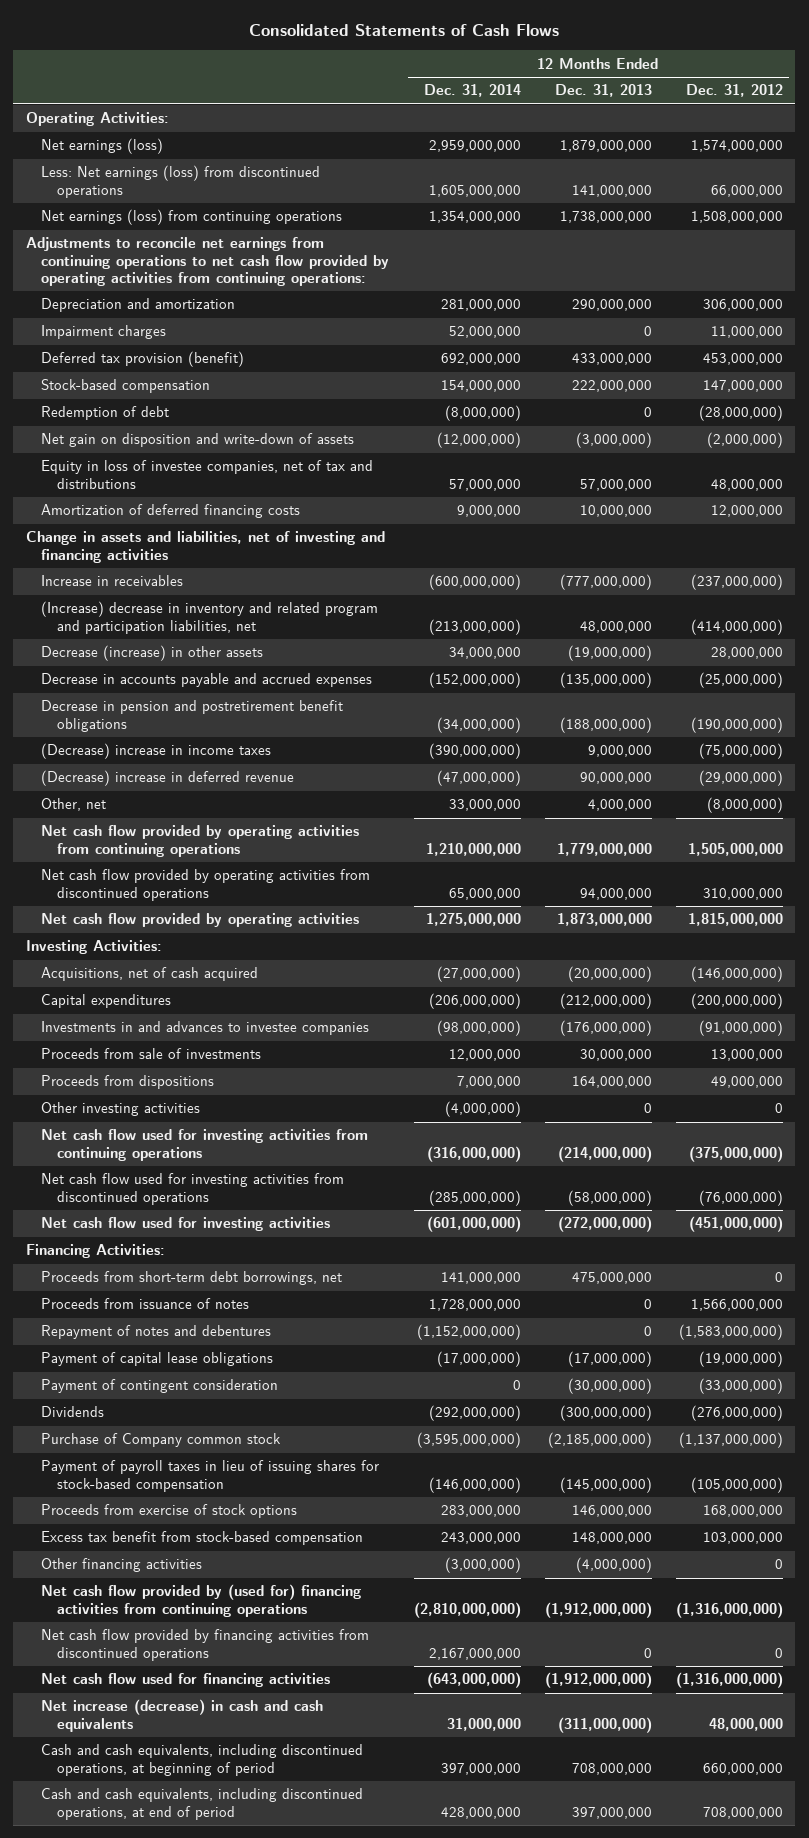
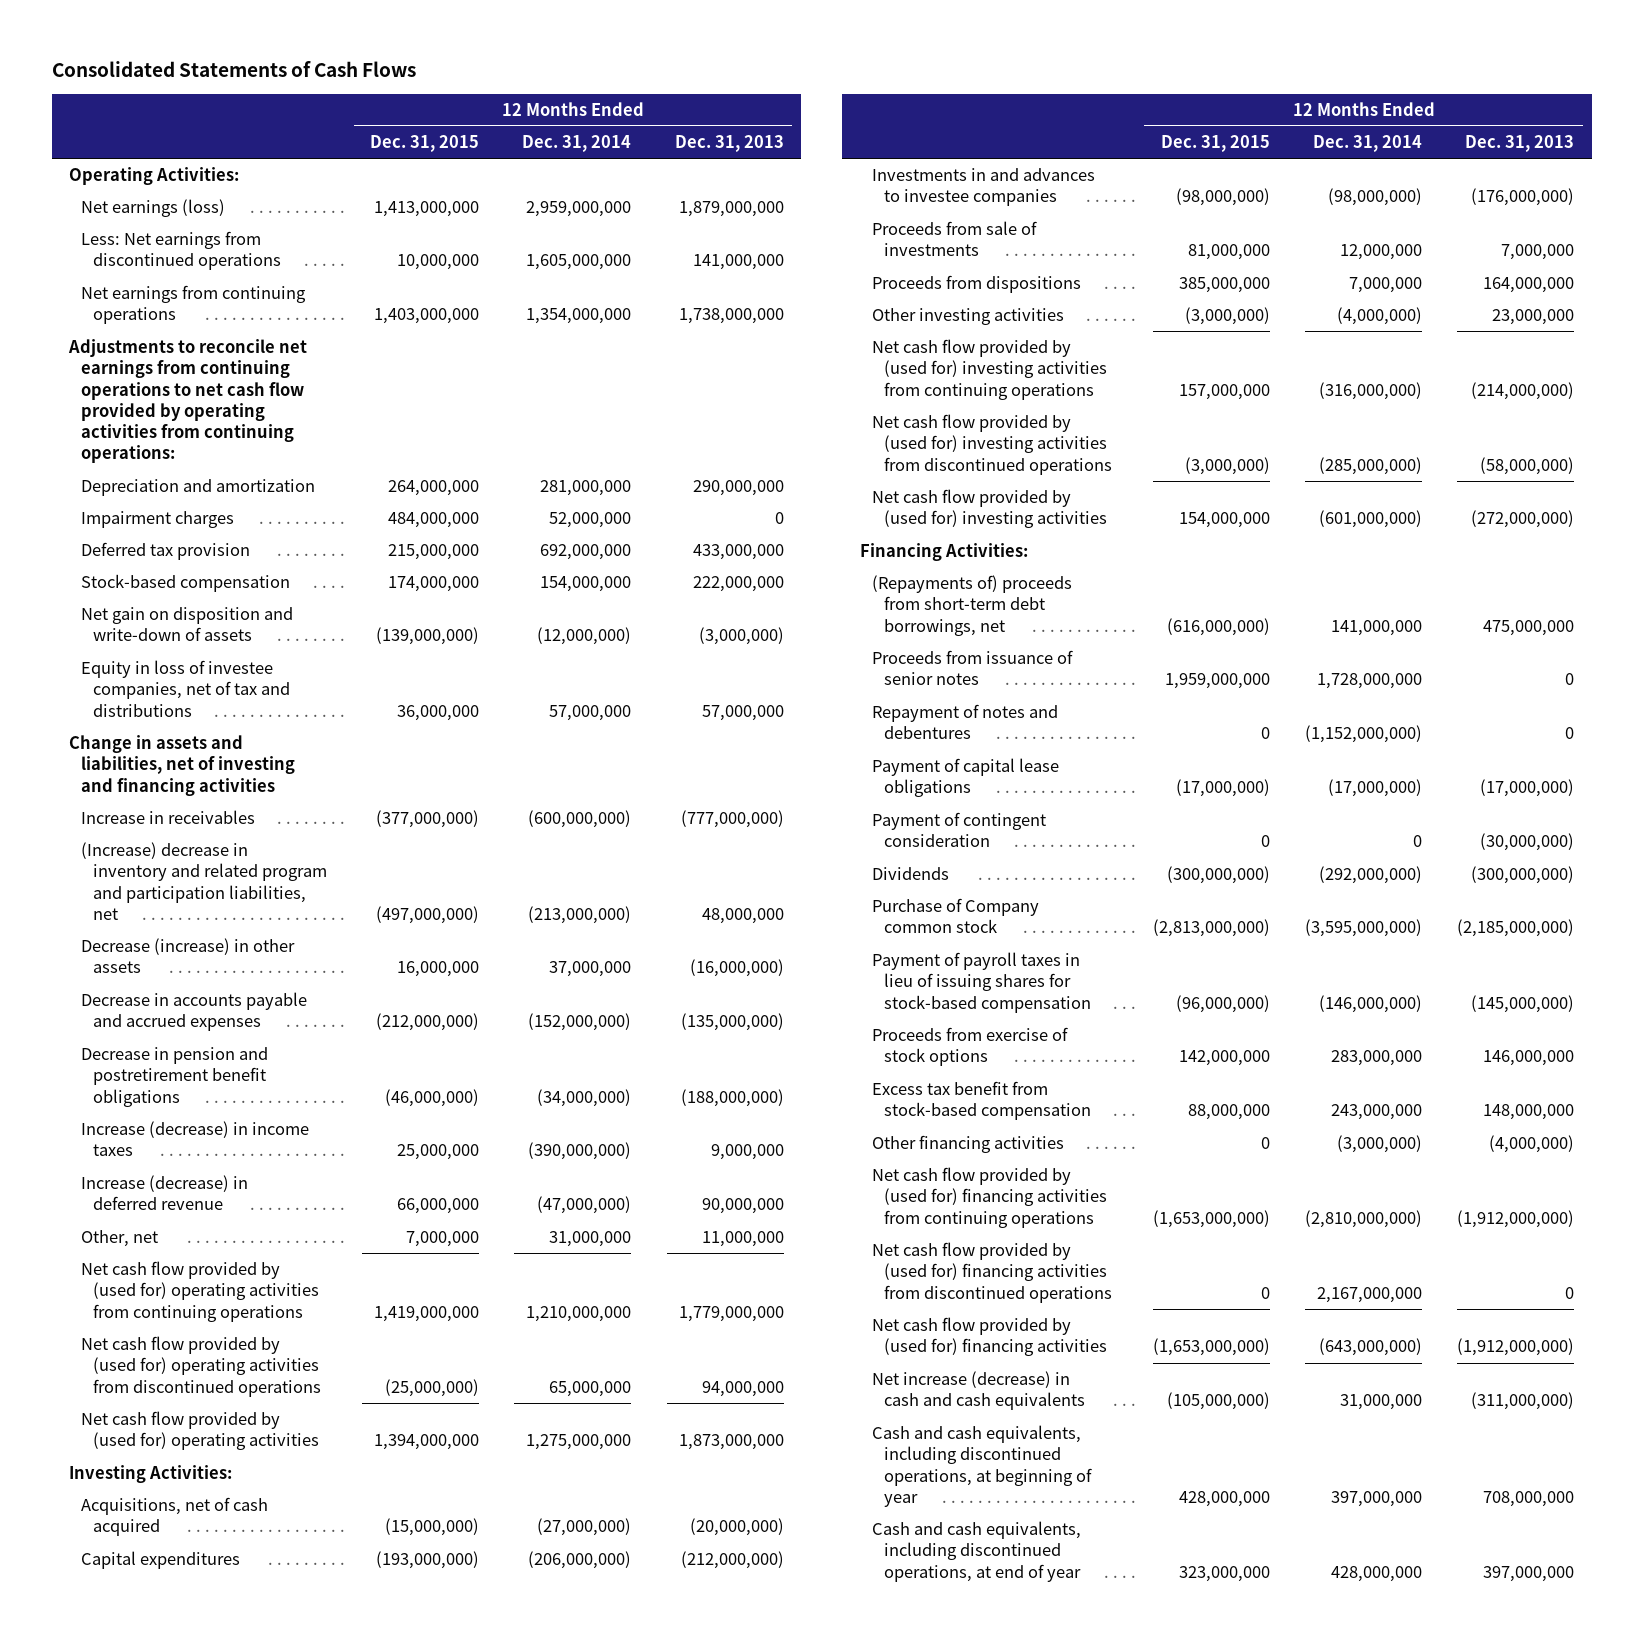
[686,84,784,98] Dec. 31, 2012 -> none
none -> [370,134,480,152] Dec. 31, 2015
[41,165,321,198] Less: Net earnings (loss) from discontinued operations -> [81,231,282,271] Less: Net earnings from discontinued operations
[41,209,343,226] Net earnings (loss) from continuing operations -> [81,285,307,325] Net earnings from continuing operations
[41,351,245,368] Deferred tax provision (benefit) -> [81,542,251,561] Deferred tax provision
[41,406,170,421] Redemption of debt -> none
[41,504,301,519] Amortization of deferred financing costs -> none
[448,647,521,660] 34,000,000 -> [549,961,632,978] 37,000,000
[567,645,652,662] (19,000,000) -> [689,959,784,978] (16,000,000)
[41,743,272,760] (Decrease) increase in income taxes -> [81,1121,310,1157] Increase (decrease) in income taxes
[41,770,295,787] (Decrease) increase in deferred revenue -> [81,1175,249,1211] Increase (decrease) in deferred revenue
[448,799,521,812] 33,000,000 -> [549,1231,632,1248] 31,000,000
[587,799,652,812] 4,000,000 -> [701,1231,784,1248] 11,000,000
[41,825,360,857] Net cash flow provided by operating activities from continuing operations -> [81,1261,320,1322] Net cash flow provided by (used for) operating activities from continuing operations
[41,869,371,901] Net cash flow provided by operating activities from discontinued operations -> [81,1336,322,1397] Net cash flow provided by (used for) operating activities from discontinued operations
[41,913,360,928] Net cash flow provided by operating activities -> [81,1411,320,1451] Net cash flow provided by (used for) operating activities
[579,1049,652,1062] 30,000,000 -> [1501,244,1575,261] 7,000,000
[643,1103,652,1114] 0 -> [1492,309,1575,326] 23,000,000
[41,1129,369,1161] Net cash flow used for investing activities from continuing operations -> [871,339,1108,400] Net cash flow provided by (used for) investing activities from continuing operations
[41,1173,345,1205] Net cash flow used for investing activities from discontinued operations -> [871,414,1113,475] Net cash flow provided by (used for) investing activities from discontinued operations
[41,1217,331,1232] Net cash flow used for investing activities -> [871,489,1108,529] Net cash flow provided by (used for) investing activities
[41,1271,343,1286] Proceeds from short-term debt borrowings, net -> [871,575,1072,636] (Repayments of) proceeds from short-term debt borrowings, net
[41,1298,250,1310] Proceeds from issuance of notes -> [871,650,1073,686] Proceeds from issuance of senior notes
[41,1629,370,1661] Net cash flow provided by financing activities from discontinued operations -> [871,1242,1113,1303] Net cash flow provided by (used for) financing activities from discontinued operations
[41,1673,331,1688] Net cash flow used for financing activities -> [871,1317,1108,1357] Net cash flow provided by (used for) financing activities
[41,1744,364,1776] Cash and cash equivalents, including discontinued operations, at beginning of period -> [871,1425,1093,1507] Cash and cash equivalents, including discontinued operations, at beginning of year
[41,1788,364,1820] Cash and cash equivalents, including discontinued operations, at end of period -> [871,1521,1082,1582] Cash and cash equivalents, including discontinued operations, at end of year

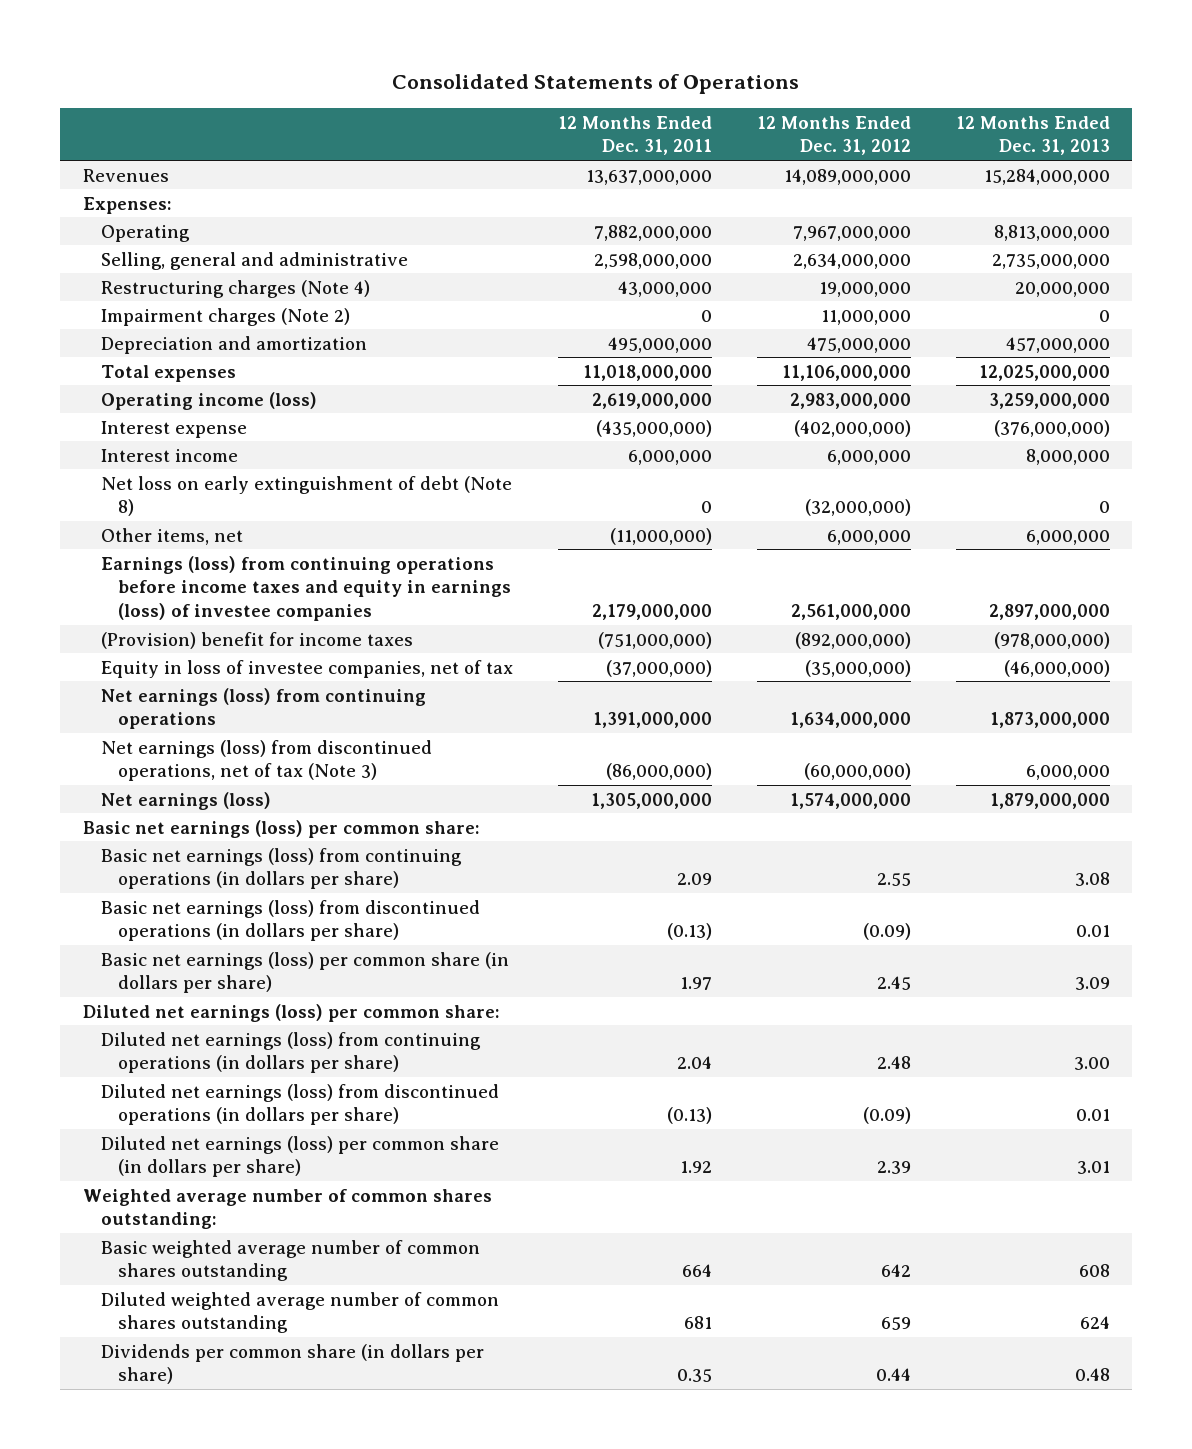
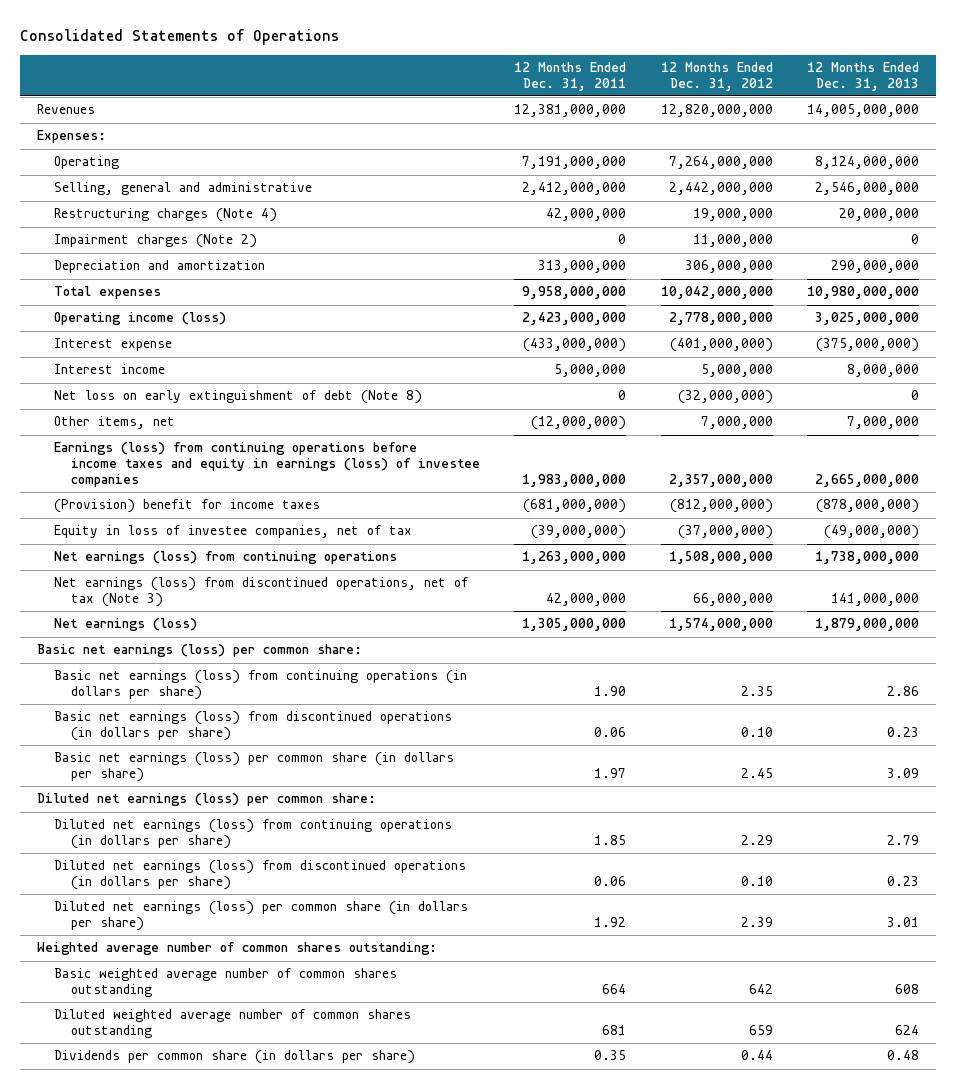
[585,169,712,185] 13,637,000,000 -> [514,104,627,118] 12,381,000,000
[783,168,911,185] 14,089,000,000 -> [660,104,773,118] 12,820,000,000
[983,168,1110,185] 15,284,000,000 -> [806,104,919,118] 14,005,000,000
[593,224,712,241] 7,882,000,000 -> [522,156,627,170] 7,191,000,000
[792,225,911,241] 7,967,000,000 -> [668,156,773,170] 7,264,000,000
[993,224,1110,241] 8,813,000,000 -> [814,156,919,170] 8,124,000,000
[593,252,712,269] 2,598,000,000 -> [522,182,627,196] 2,412,000,000
[792,252,911,269] 2,634,000,000 -> [668,182,773,196] 2,442,000,000
[991,253,1110,269] 2,735,000,000 -> [814,182,919,196] 2,546,000,000
[617,280,712,297] 43,000,000 -> [546,208,627,222] 42,000,000
[607,336,712,353] 495,000,000 -> [538,260,627,274] 313,000,000
[806,336,911,353] 475,000,000 -> [684,260,773,274] 306,000,000
[1005,336,1110,353] 457,000,000 -> [830,260,919,274] 290,000,000
[582,364,712,381] 11,018,000,000 -> [522,286,627,300] 9,958,000,000
[781,364,911,381] 11,106,000,000 -> [660,286,773,300] 10,042,000,000
[978,364,1110,381] 12,025,000,000 -> [806,286,919,300] 10,980,000,000
[591,392,712,409] 2,619,000,000 -> [522,312,627,326] 2,423,000,000
[789,392,911,409] 2,983,000,000 -> [668,312,773,326] 2,778,000,000
[988,392,1110,409] 3,259,000,000 -> [814,312,919,326] 3,025,000,000
[595,419,712,437] (435,000,000) -> [523,338,627,353] (433,000,000)
[793,419,911,437] (402,000,000) -> [669,338,773,353] (401,000,000)
[993,419,1110,437] (376,000,000) -> [815,338,919,353] (375,000,000)
[627,449,712,465] 6,000,000 -> [554,364,627,378] 5,000,000
[826,449,911,465] 6,000,000 -> [700,364,773,378] 5,000,000
[609,527,712,545] (11,000,000) -> [531,416,627,431] (12,000,000)
[826,529,911,545] 6,000,000 -> [700,416,773,430] 7,000,000
[1025,529,1110,545] 6,000,000 -> [846,416,919,430] 7,000,000
[591,603,712,620] 2,179,000,000 -> [522,473,627,487] 1,983,000,000
[790,603,911,620] 2,561,000,000 -> [668,473,773,487] 2,357,000,000
[988,603,1110,620] 2,897,000,000 -> [814,473,919,487] 2,665,000,000
[597,631,712,649] (751,000,000) -> [523,499,627,514] (681,000,000)
[794,631,911,649] (892,000,000) -> [669,499,773,514] (812,000,000)
[993,631,1110,649] (978,000,000) -> [815,499,919,514] (878,000,000)
[605,659,712,677] (37,000,000) -> [531,525,627,540] (39,000,000)
[804,659,911,677] (35,000,000) -> [677,525,773,540] (37,000,000)
[1003,659,1110,677] (46,000,000) -> [823,525,919,540] (49,000,000)
[592,712,712,729] 1,391,000,000 -> [522,551,627,565] 1,263,000,000
[789,712,911,729] 1,634,000,000 -> [668,551,773,565] 1,508,000,000
[989,712,1110,729] 1,873,000,000 -> [814,551,919,565] 1,738,000,000
[605,763,712,781] (86,000,000) -> [546,593,627,607] 42,000,000
[803,763,911,781] (60,000,000) -> [692,593,773,607] 66,000,000
[1025,765,1110,781] 6,000,000 -> [830,593,919,607] 141,000,000
[676,873,712,886] 2.09 -> [594,686,627,697] 1.90
[876,873,911,887] 2.55 -> [740,686,773,697] 2.35
[1074,872,1110,887] 3.08 -> [886,686,919,697] 2.86
[666,923,712,941] (0.13) -> [594,727,627,738] 0.06
[862,923,911,941] (0.09) -> [740,727,773,738] 0.10
[1075,925,1110,938] 0.01 -> [886,727,919,738] 0.23
[676,1056,712,1070] 2.04 -> [594,835,627,846] 1.85
[876,1056,911,1070] 2.48 -> [740,835,773,846] 2.29
[1073,1057,1110,1071] 3.00 -> [886,835,919,846] 2.79
[666,1107,712,1125] (0.13) -> [594,876,627,887] 0.06
[862,1107,911,1125] (0.09) -> [740,876,773,887] 0.10
[1075,1109,1110,1122] 0.01 -> [886,876,919,887] 0.23

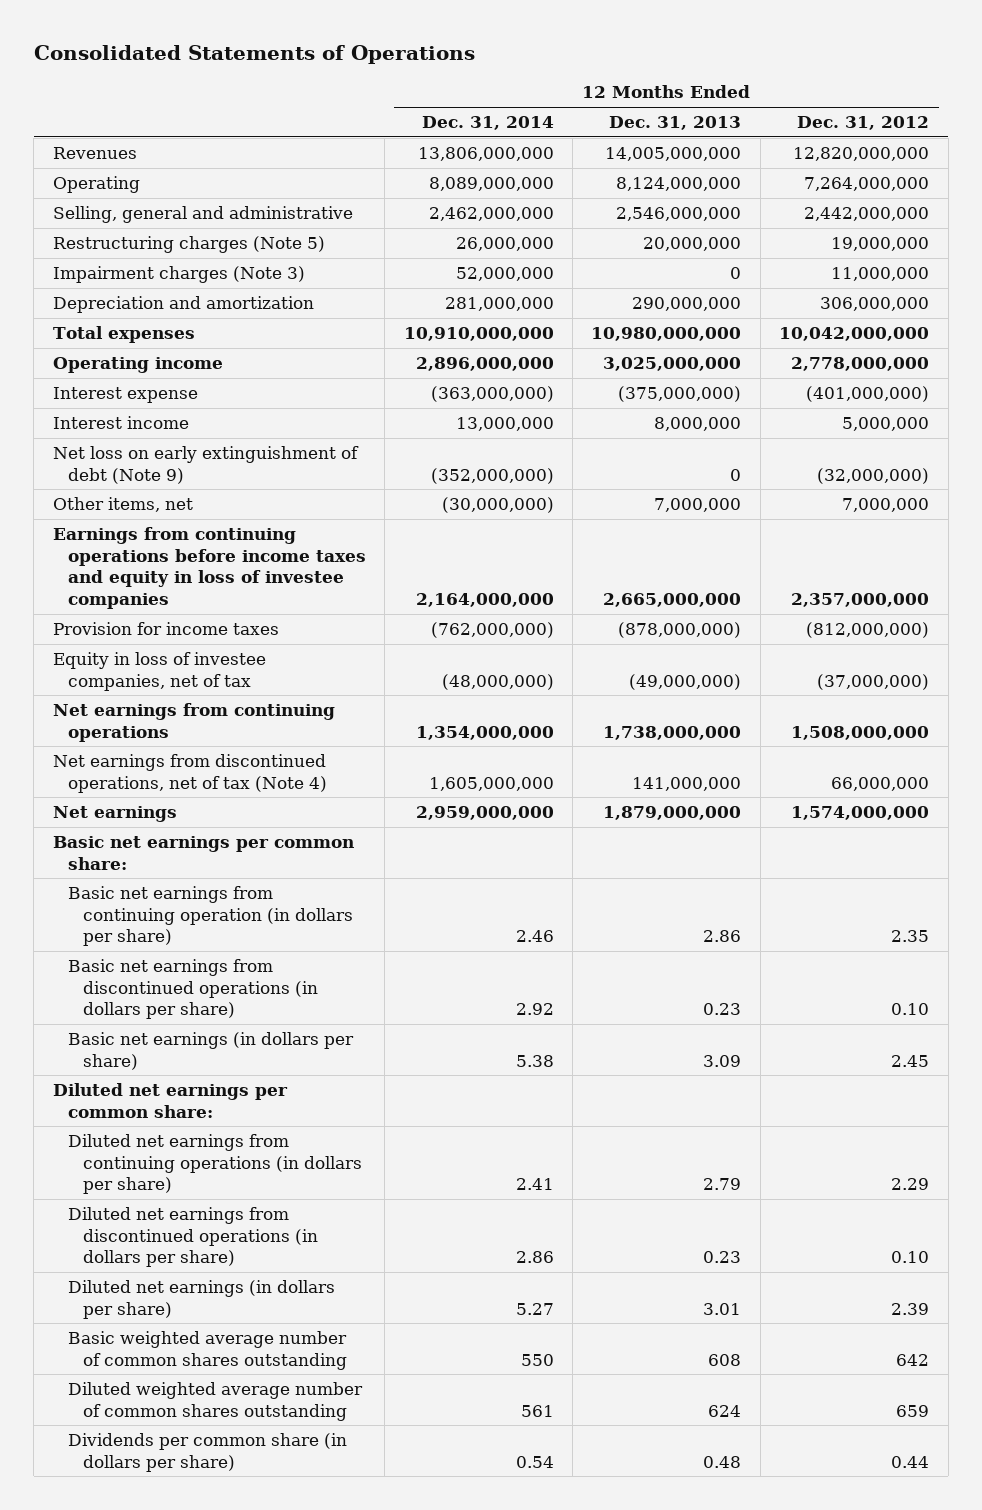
[514,62,627,91] 12 Months Ended Dec. 31, 2011 -> none
none -> [421,116,554,131] Dec. 31, 2014
[37,130,107,144] Expenses: -> none
[54,208,278,223] Restructuring charges (Note 4) -> [52,236,325,254] Restructuring charges (Note 5)
[54,234,258,249] Impairment charges (Note 2) -> [52,266,305,284] Impairment charges (Note 3)
[54,312,227,326] Operating income (loss) -> [52,357,223,374] Operating income
[54,390,423,405] Net loss on early extinguishment of debt (Note 8) -> [52,446,359,484] Net loss on early extinguishment of debt (Note 9)
[54,442,481,487] Earnings (loss) from continuing operations before income taxes and equity in earnings (loss) of investee companies -> [52,527,366,610] Earnings from continuing operations before income taxes and equity in loss of investee companies
[54,499,321,514] (Provision) benefit for income taxes -> [52,622,279,636] Provision for income taxes
[37,942,438,956] Weighted average number of common shares outstanding: -> none
[54,551,398,565] Net earnings (loss) from continuing operations -> [52,703,335,742] Net earnings from continuing operations
[54,577,469,608] Net earnings (loss) from discontinued operations, net of tax (Note 3) -> [52,754,327,793] Net earnings from discontinued operations, net of tax (Note 4)
[54,618,198,632] Net earnings (loss) -> [52,806,177,823] Net earnings
[37,644,363,658] Basic net earnings (loss) per common share: -> [52,836,354,870] Basic net earnings per common share:
[54,670,468,701] Basic net earnings (loss) from continuing operations (in dollars per share) -> [67,886,353,947] Basic net earnings from continuing operation (in dollars per share)
[54,711,453,742] Basic net earnings (loss) from discontinued operations (in dollars per share) -> [67,959,318,1020] Basic net earnings from discontinued operations (in dollars per share)
[54,752,455,783] Basic net earnings (loss) per common share (in dollars per share) -> [67,1032,354,1070] Basic net earnings (in dollars per share)
[37,793,377,807] Diluted net earnings (loss) per common share: -> [52,1083,288,1118] Diluted net earnings per common share:
[54,819,453,850] Diluted net earnings (loss) from continuing operations (in dollars per share) -> [67,1134,362,1195] Diluted net earnings from continuing operations (in dollars per share)
[54,860,467,891] Diluted net earnings (loss) from discontinued operations (in dollars per share) -> [67,1207,318,1268] Diluted net earnings from discontinued operations (in dollars per share)
[54,901,469,932] Diluted net earnings (loss) per common share (in dollars per share) -> [67,1280,335,1319] Diluted net earnings (in dollars per share)

